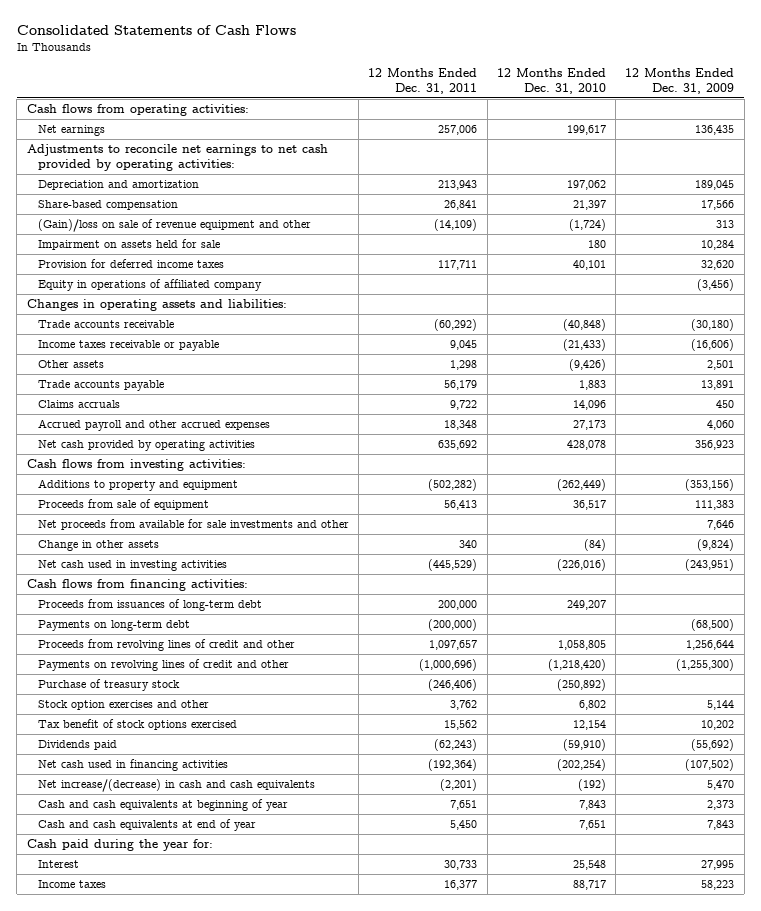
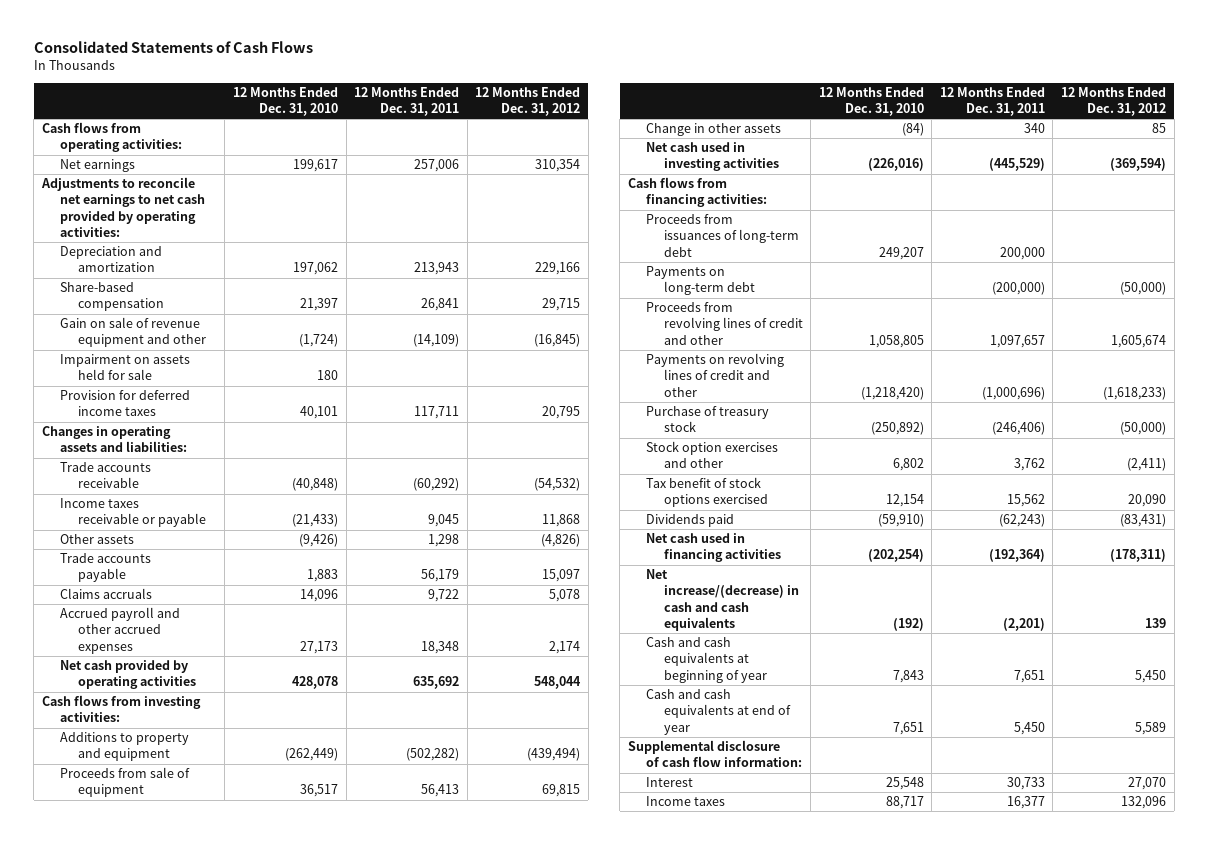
[625,68,735,94] 12 Months Ended Dec. 31, 2009 -> none
none -> [475,87,581,117] 12 Months Ended Dec. 31, 2012
[38,219,312,233] (Gain)/loss on sale of revenue equipment and other -> [59,317,206,348] Gain on sale of revenue equipment and other
[38,279,263,292] Equity in operations of affiliated company -> none
[38,519,350,531] Net proceeds from available for sale investments and other -> none
[26,839,213,852] Cash paid during the year for: -> none
none -> [627,740,802,768] Supplemental disclosure of cash flow information:

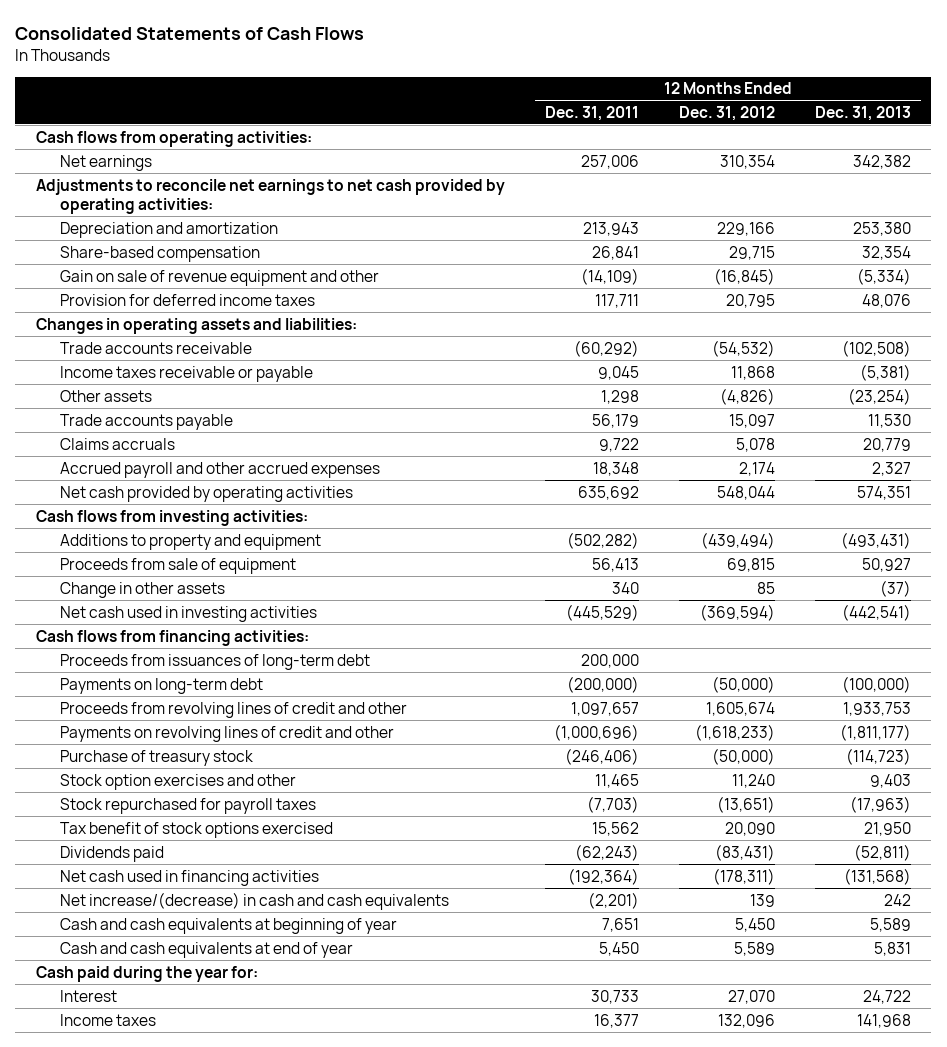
[232,87,338,117] 12 Months Ended Dec. 31, 2010 -> none
none -> [815,105,912,121] Dec. 31, 2013
[59,354,190,381] Impairment on assets held for sale -> none
[1013,458,1045,472] 3,762 -> [594,773,639,788] 11,465
[1127,458,1167,472] (2,411) -> [731,773,775,788] 11,240
none -> [60,797,317,814] Stock repurchased for payroll taxes
[627,740,802,768] Supplemental disclosure of cash flow information: -> none
none -> [35,965,258,982] Cash paid during the year for:

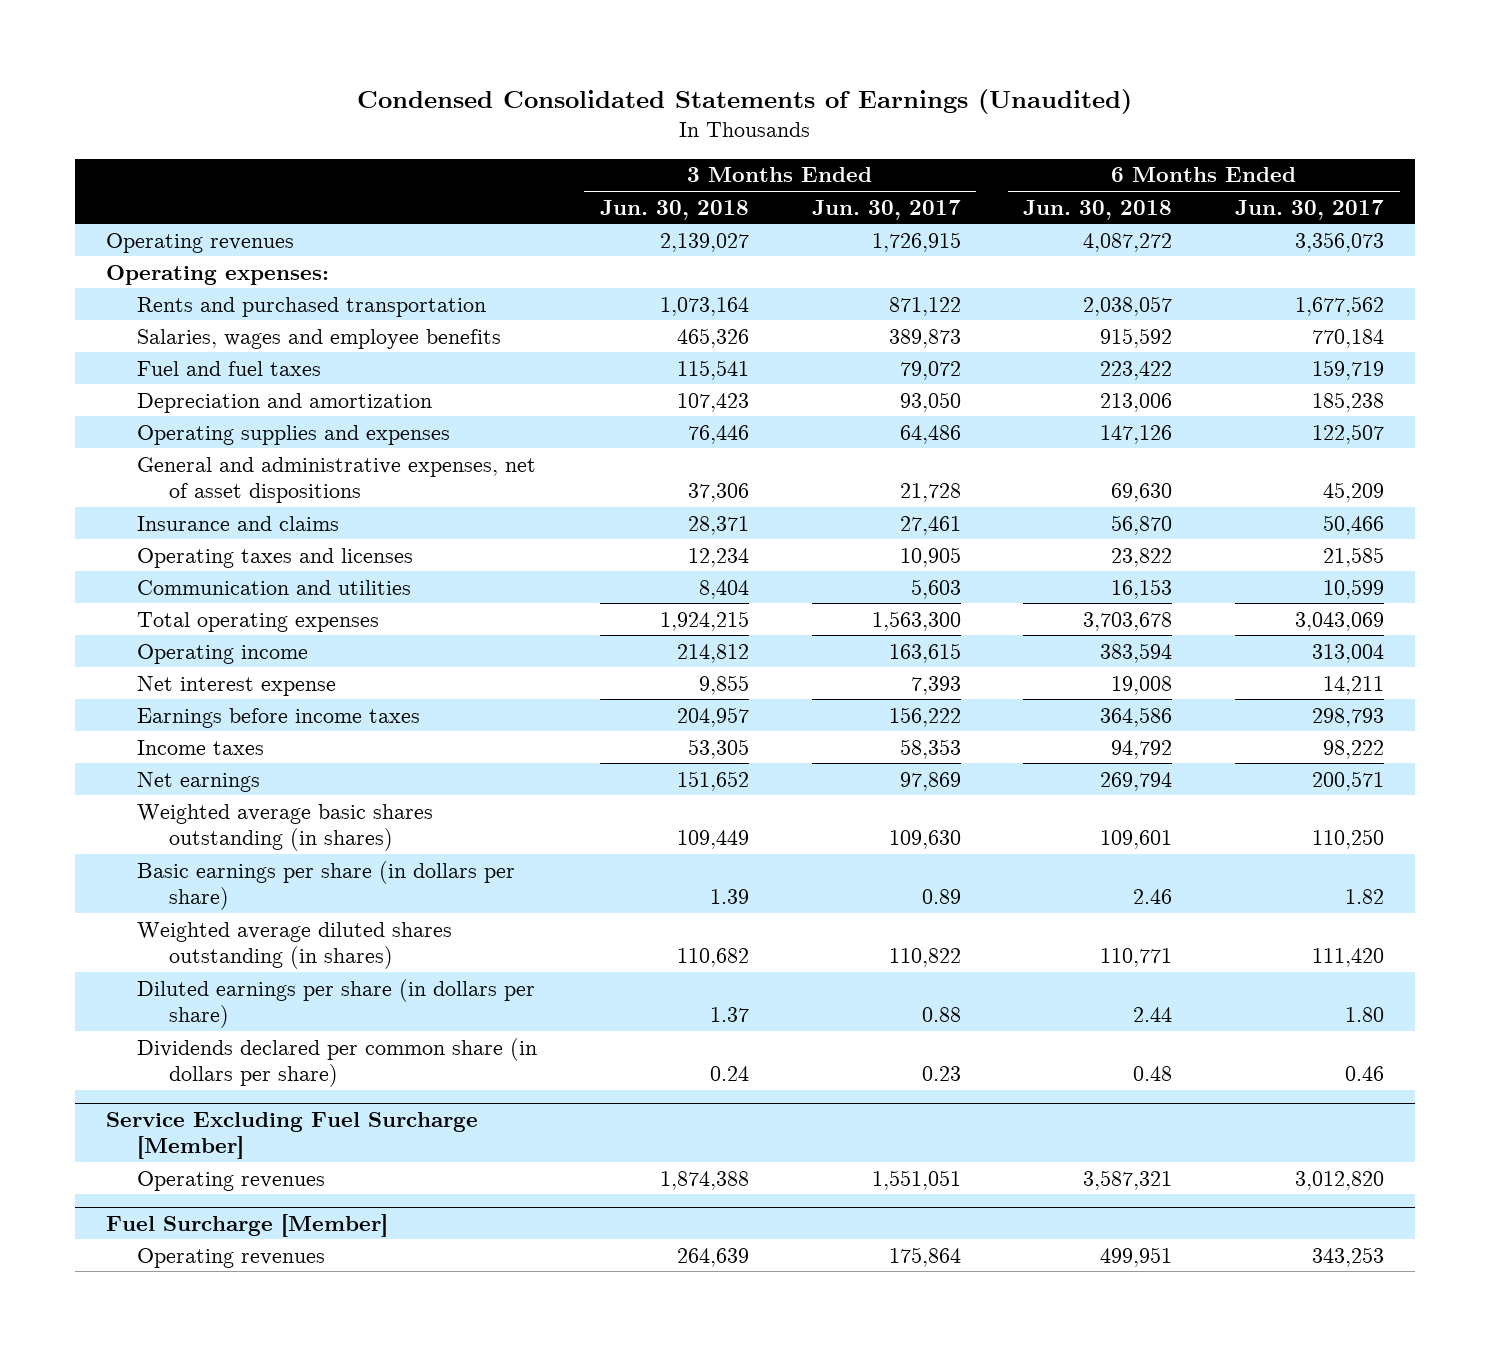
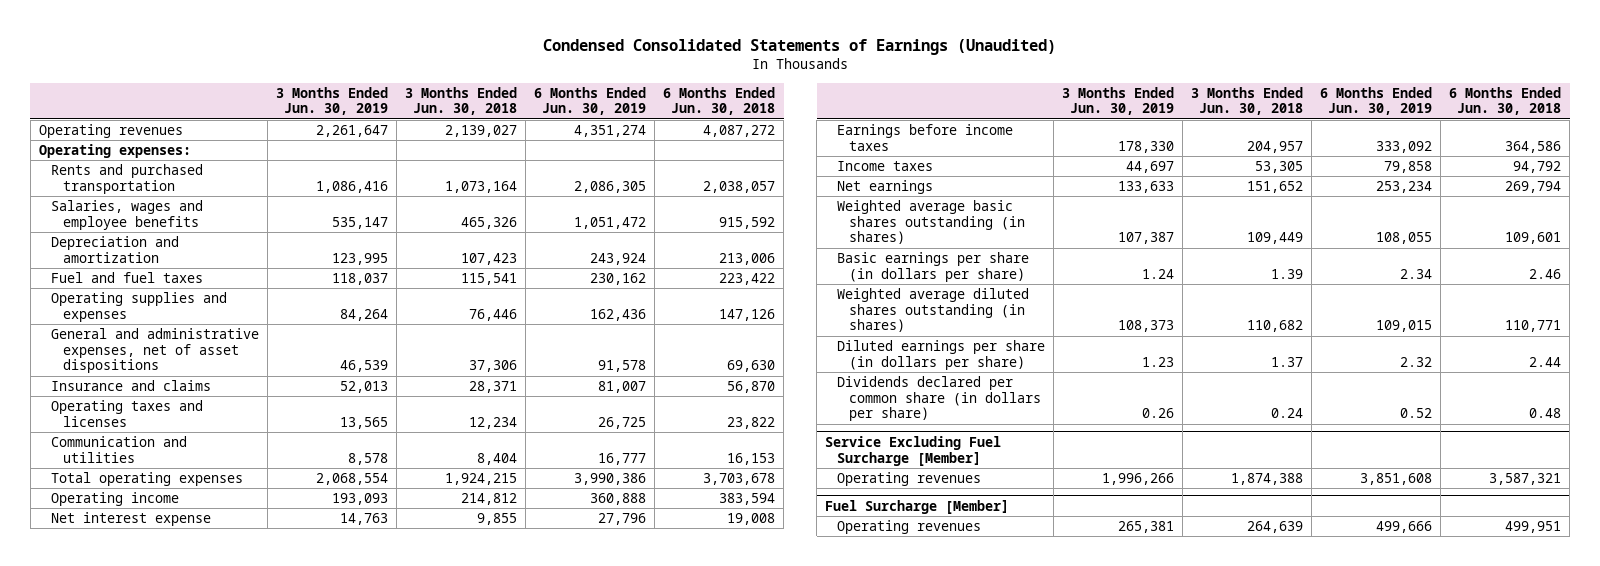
[811,199,961,220] Jun. 30, 2017 -> none
[1234,199,1384,220] Jun. 30, 2017 -> none
none -> [275,86,388,116] 3 Months Ended Jun. 30, 2019
none -> [533,86,646,116] 6 Months Ended Jun. 30, 2019
[137,360,322,376] Fuel and fuel taxes -> [50,271,203,283] Fuel and fuel taxes

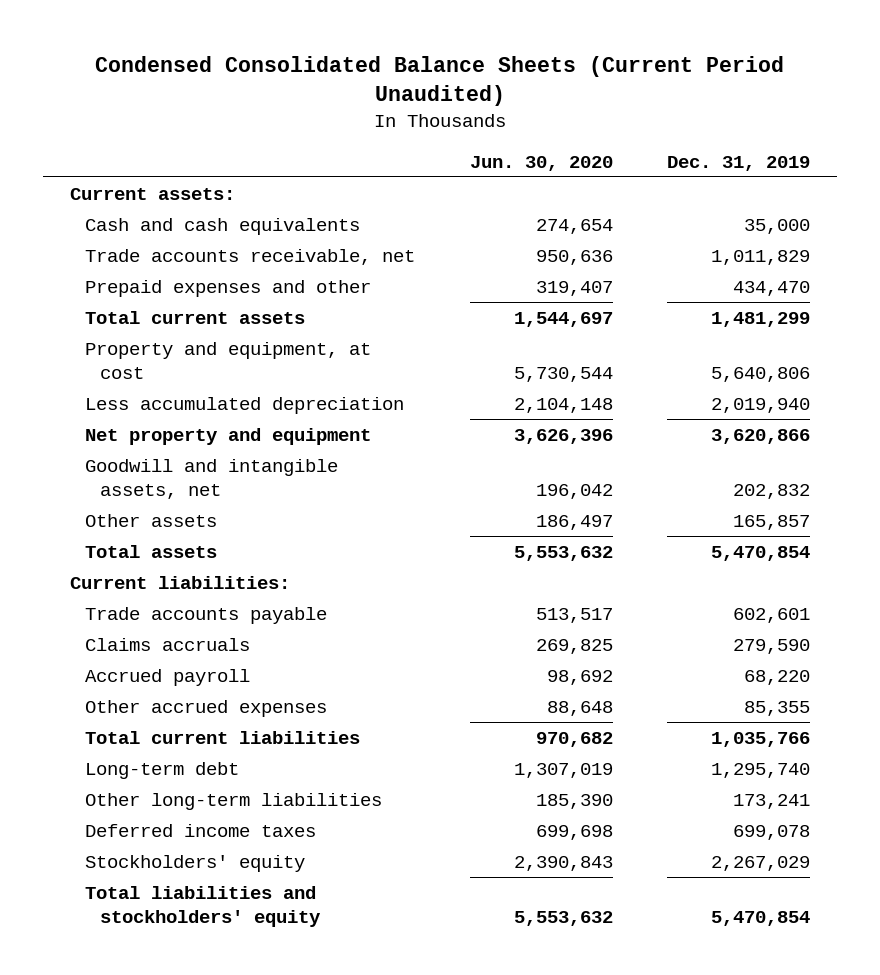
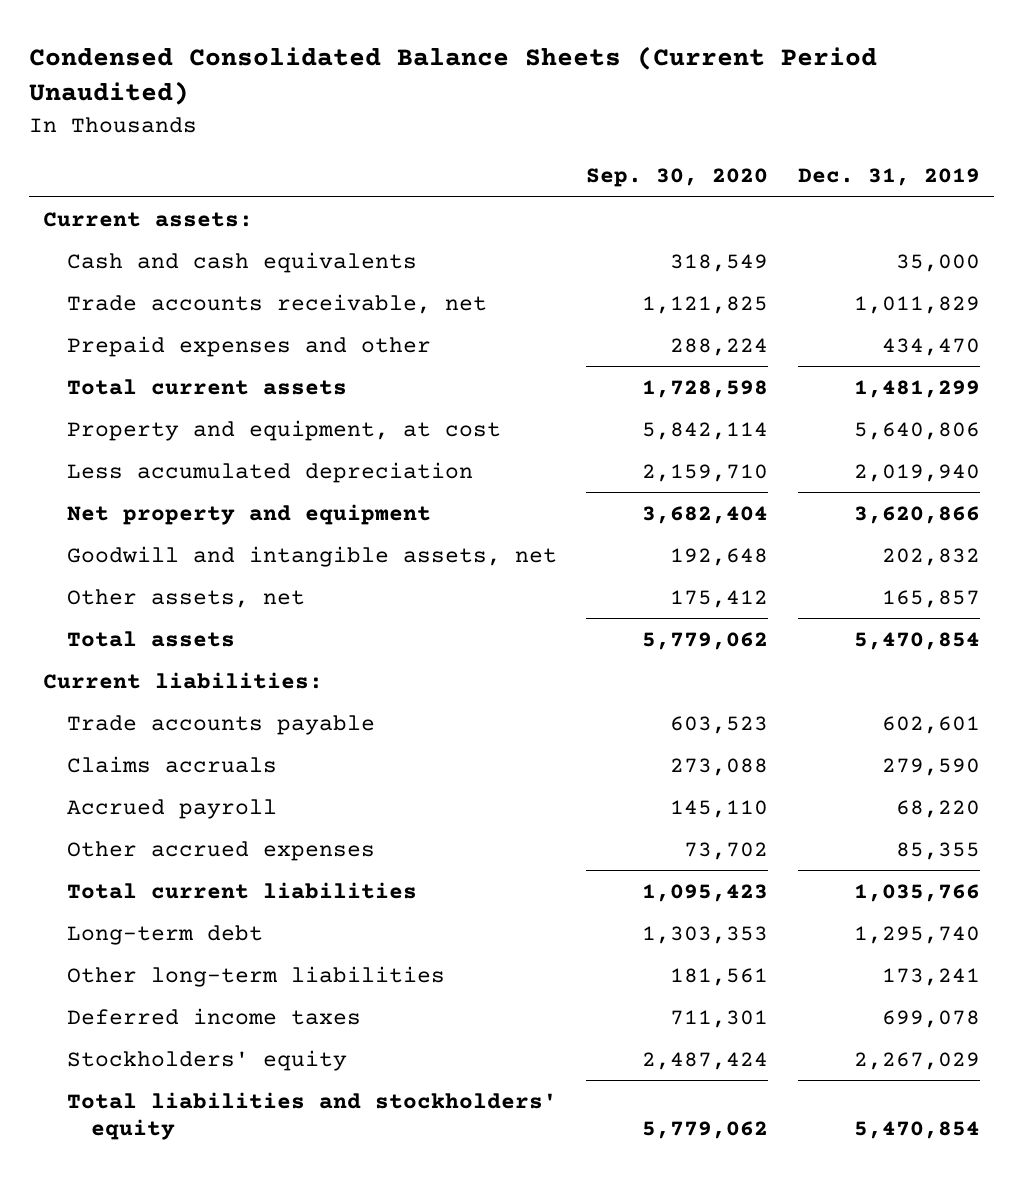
[469,155,613,171] Jun. 30, 2020 -> none
none -> [586,168,769,188] Sep. 30, 2020
[85,513,218,527] Other assets -> [67,588,306,608] Other assets, net

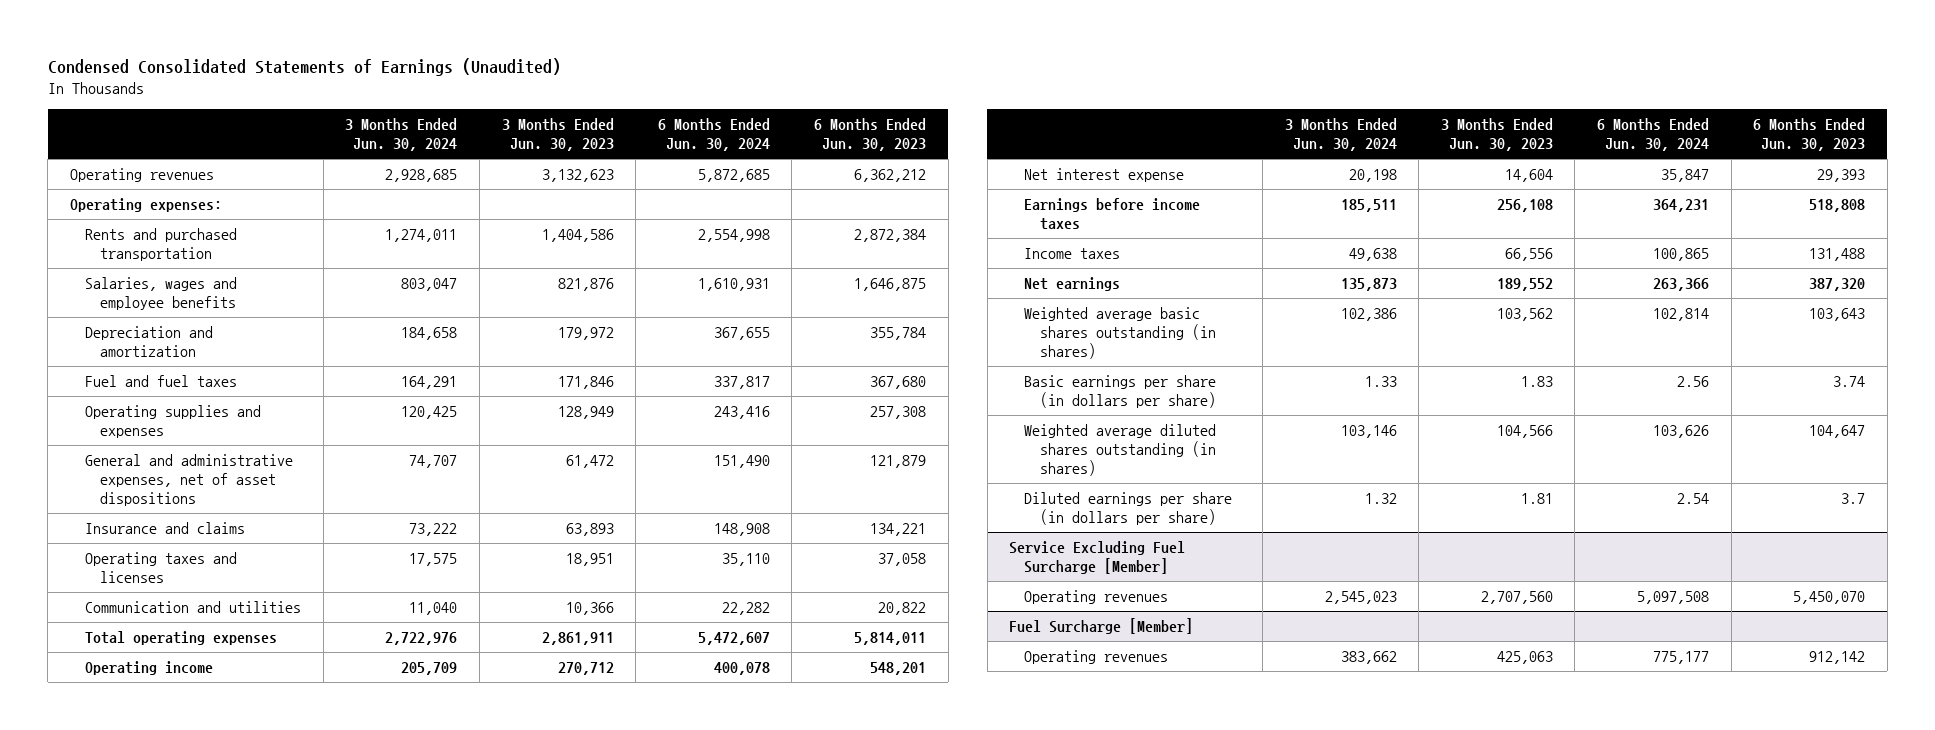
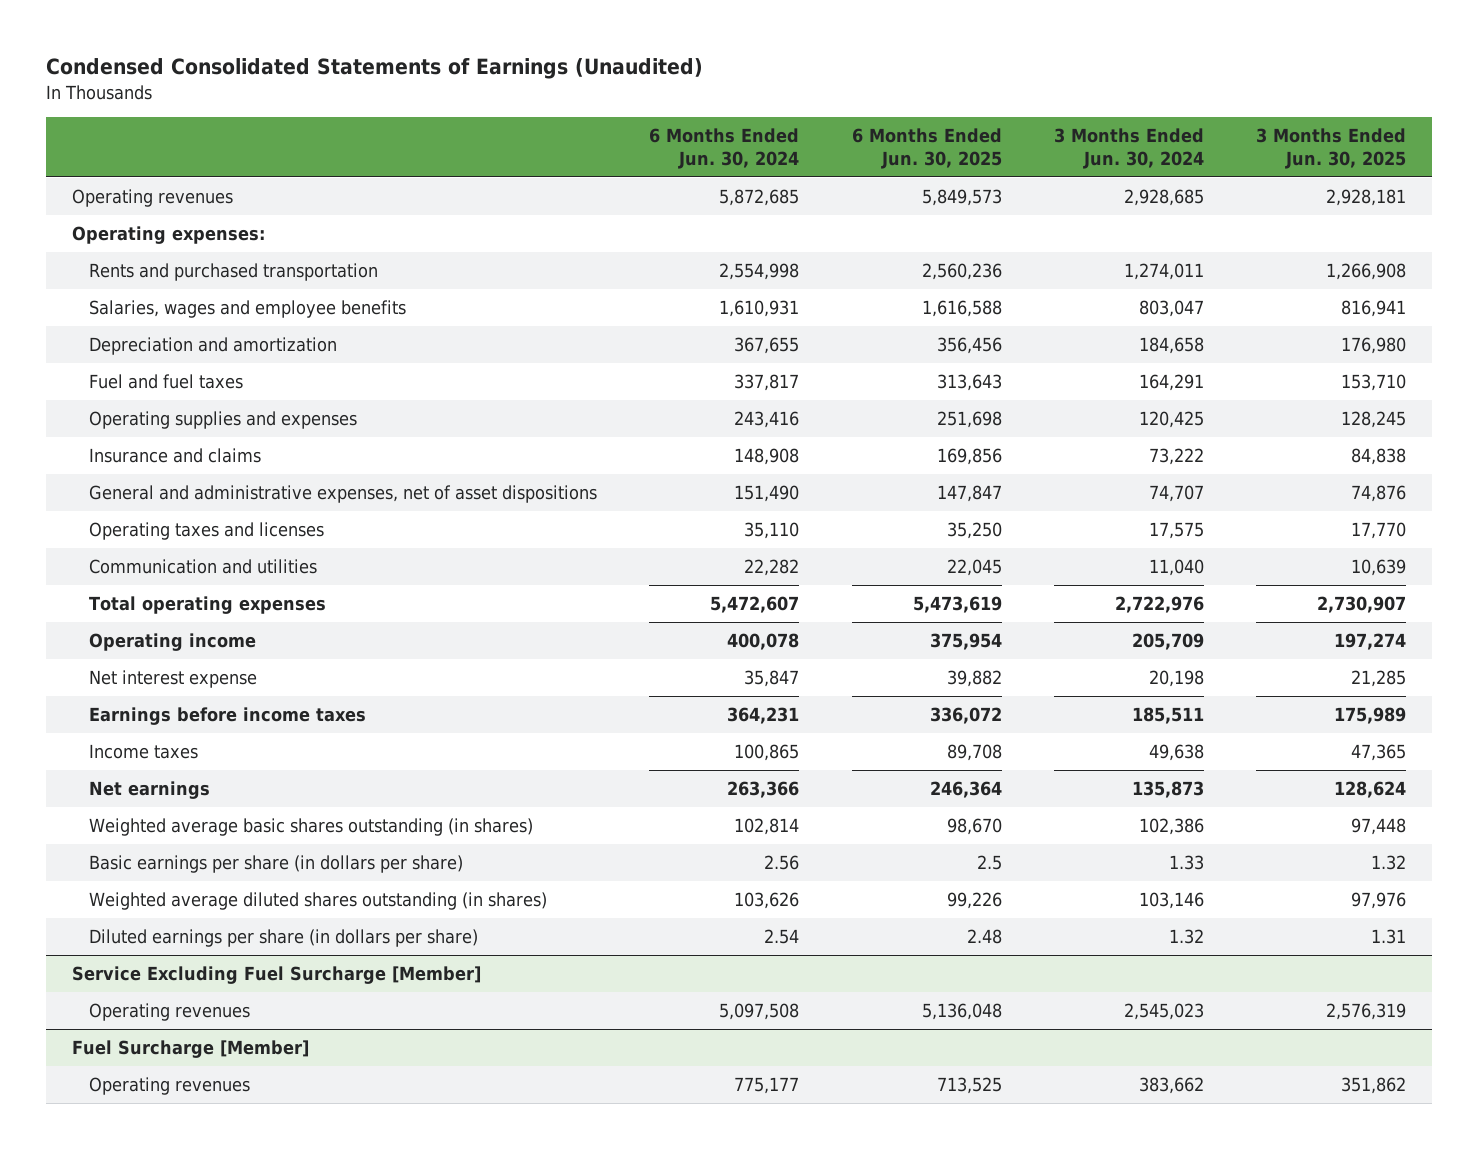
[501,118,614,152] 3 Months Ended Jun. 30, 2023 -> none
[813,118,926,152] 6 Months Ended Jun. 30, 2023 -> none
none -> [851,127,1002,169] 6 Months Ended Jun. 30, 2025
none -> [1255,127,1406,169] 3 Months Ended Jun. 30, 2025
[85,454,294,507] General and administrative expenses, net of asset dispositions -> [89,484,598,503] General and administrative expenses, net of asset dispositions

